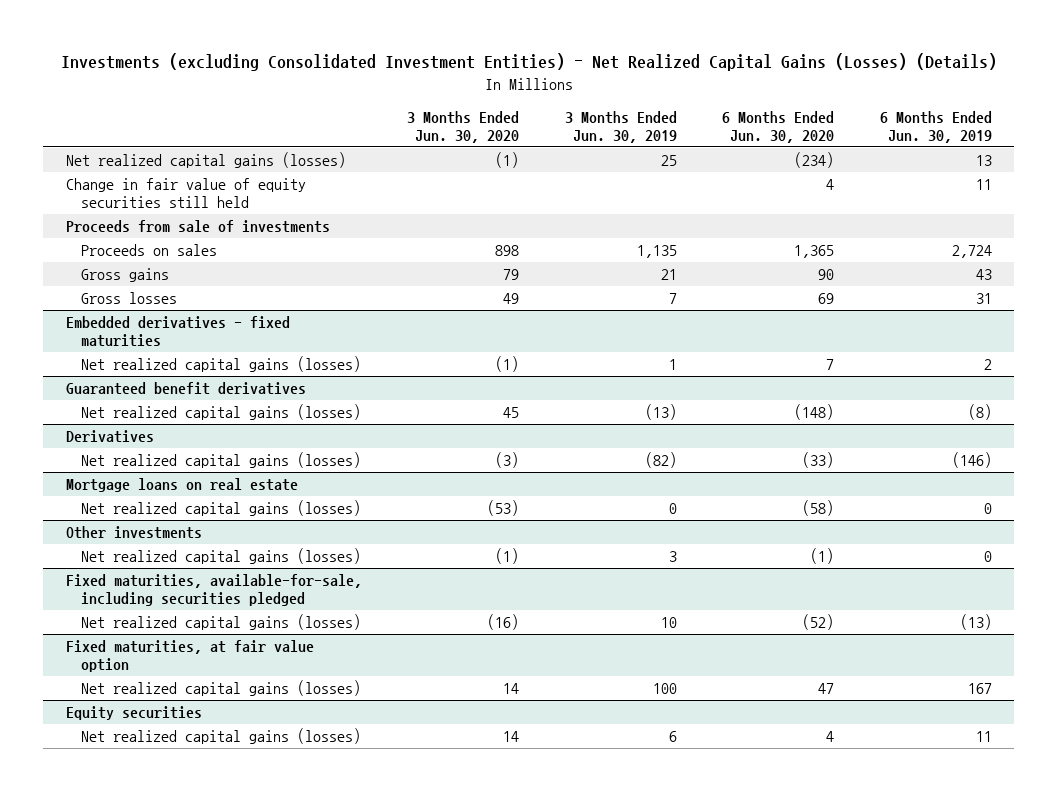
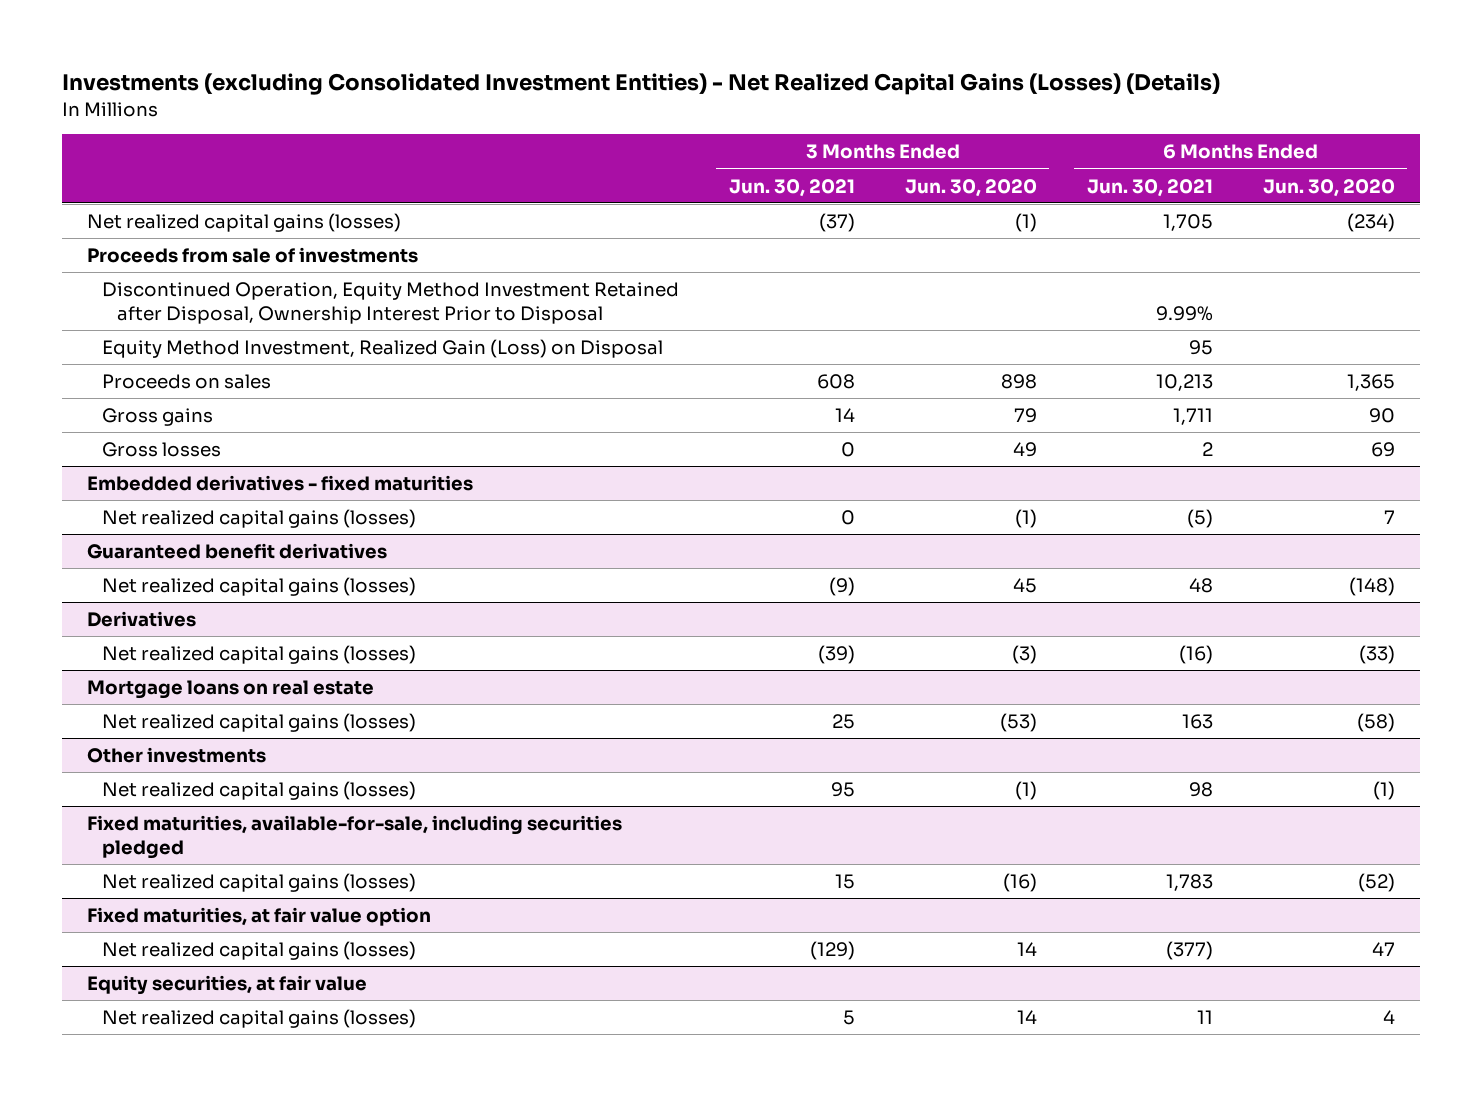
[564,110,677,143] 3 Months Ended Jun. 30, 2019 -> none
[879,110,992,143] 6 Months Ended Jun. 30, 2019 -> none
none -> [728,178,855,197] Jun. 30, 2021
none -> [1086,178,1213,197] Jun. 30, 2021
[65,177,306,209] Change in fair value of equity securities still held -> none
none -> [101,281,679,324] Discontinued Operation, Equity Method Investment Retained after Disposal, Ownership Interest Prior to Disposal
none -> [101,338,663,358] Equity Method Investment, Realized Gain (Loss) on Disposal
[65,705,202,720] Equity securities -> [86,974,367,995] Equity securities, at fair value

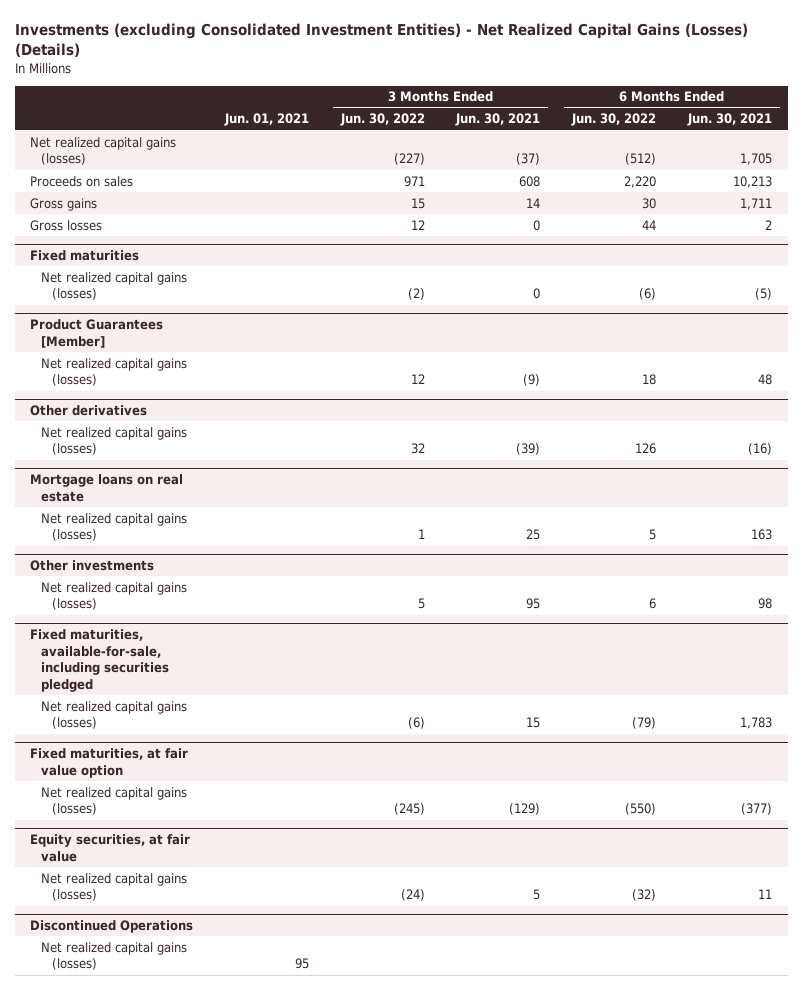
[904,178,1037,197] Jun. 30, 2020 -> none
[1262,178,1395,197] Jun. 30, 2020 -> none
none -> [224,113,310,127] Jun. 01, 2021
none -> [339,113,425,127] Jun. 30, 2022
none -> [571,113,657,127] Jun. 30, 2022
[86,246,418,263] Proceeds from sale of investments -> none
[101,281,679,324] Discontinued Operation, Equity Method Investment Retained after Disposal, Ownership Interest Prior to Disposal -> none
[101,338,663,358] Equity Method Investment, Realized Gain (Loss) on Disposal -> none
[86,474,473,491] Embedded derivatives - fixed maturities -> [30,250,140,262] Fixed maturities
[86,542,387,559] Guaranteed benefit derivatives -> [30,319,164,348] Product Guarantees [Member]
[86,610,196,627] Derivatives -> [30,405,148,417] Other derivatives
none -> [30,920,194,934] Discontinued Operations
none -> [41,941,188,971] Net realized capital gains (losses)

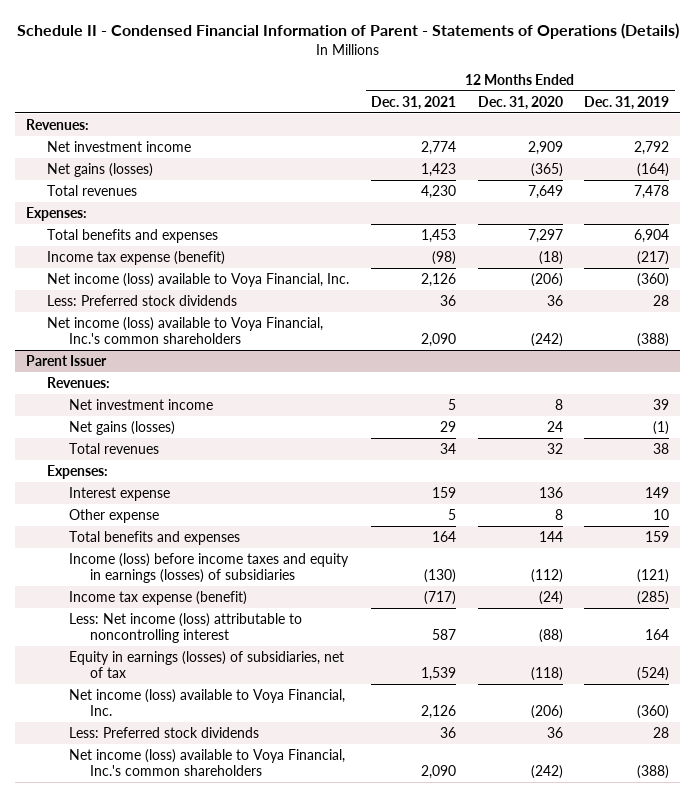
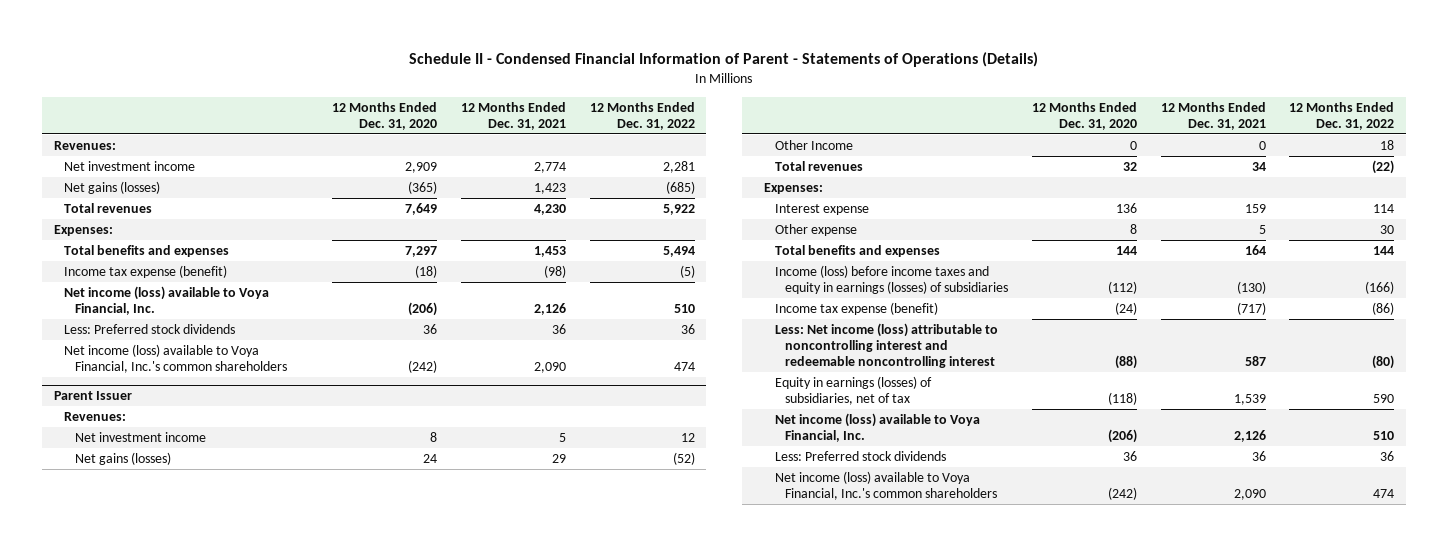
[584,95,670,110] Dec. 31, 2019 -> none
none -> [589,102,695,131] 12 Months Ended Dec. 31, 2022
none -> [774,139,853,150] Other Income
[68,613,302,644] Less: Net income (loss) attributable to noncontrolling interest -> [774,322,998,369] Less: Net income (loss) attributable to noncontrolling interest and redeemable noncontrolling interest

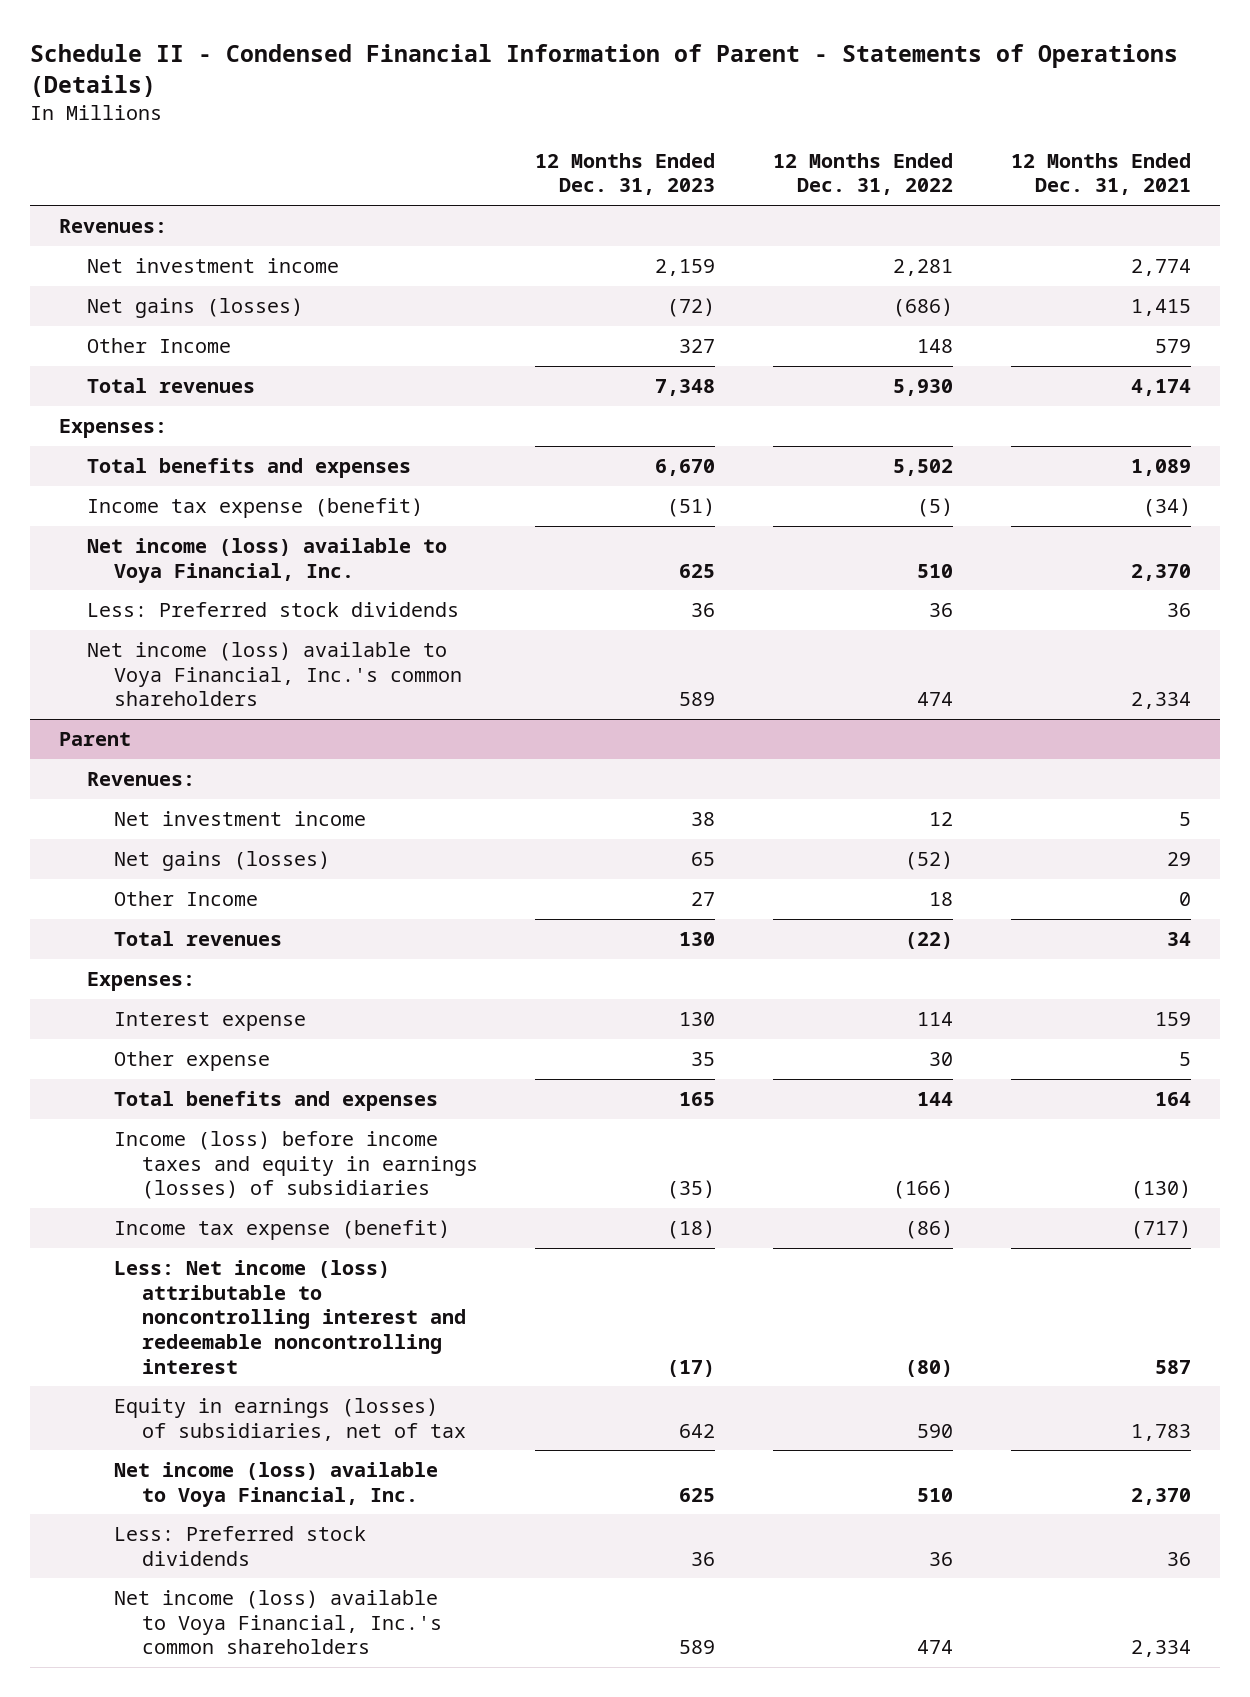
[332,102,438,131] 12 Months Ended Dec. 31, 2020 -> none
none -> [535,152,716,196] 12 Months Ended Dec. 31, 2023
[533,182,566,194] 1,423 -> [1131,299,1192,317] 1,415
[665,180,695,194] (685) -> [893,298,954,318] (686)
none -> [86,338,231,354] Other Income
[533,203,566,215] 4,230 -> [1131,379,1192,397] 4,174
[662,203,695,215] 5,922 -> [893,379,954,397] 5,930
[533,245,566,257] 1,453 -> [1131,459,1192,477] 1,089
[662,245,695,257] 5,494 -> [893,459,954,477] 5,502
[543,264,566,278] (98) -> [1143,498,1192,518] (34)
[533,303,566,316] 2,126 -> [1131,563,1192,581] 2,370
[533,362,566,374] 2,090 -> [1131,692,1192,710] 2,334
[53,391,132,401] Parent Issuer -> [59,732,132,747] Parent
[1233,394,1266,406] 1,539 -> [1131,1423,1192,1441] 1,783
[1233,430,1266,443] 2,126 -> [1131,1487,1192,1505] 2,370
[1233,489,1266,501] 2,090 -> [1131,1640,1192,1658] 2,334

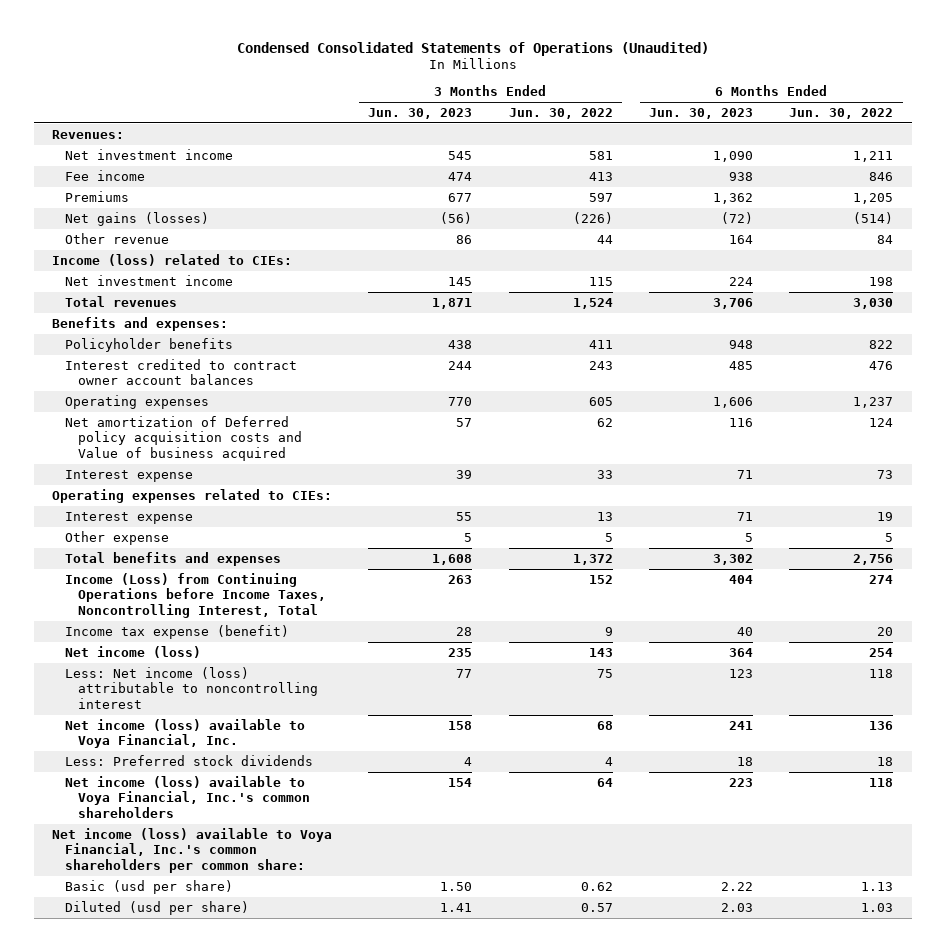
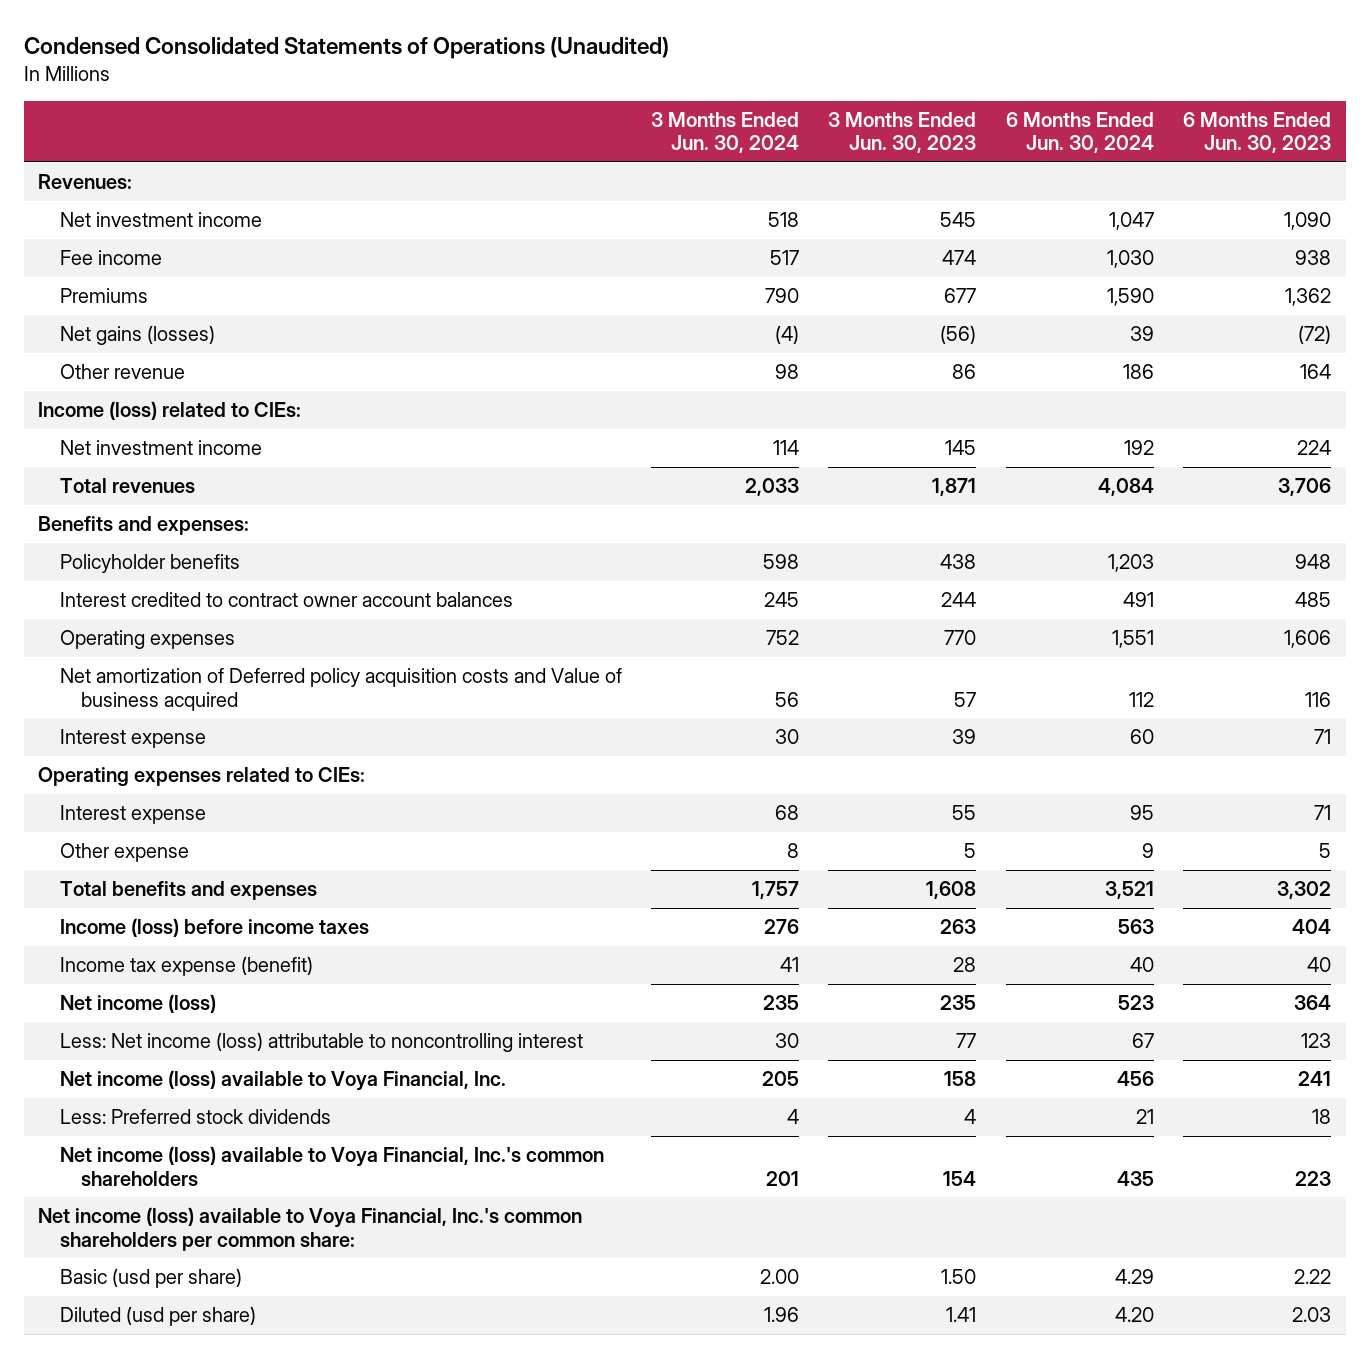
[508,108,613,120] Jun. 30, 2022 -> none
[789,108,894,120] Jun. 30, 2022 -> none
none -> [650,111,799,154] 3 Months Ended Jun. 30, 2024
none -> [1005,111,1154,154] 6 Months Ended Jun. 30, 2024
[65,572,327,618] Income (Loss) from Continuing Operations before Income Taxes, Noncontrolling Interest, Total -> [59,918,369,938] Income (loss) before income taxes

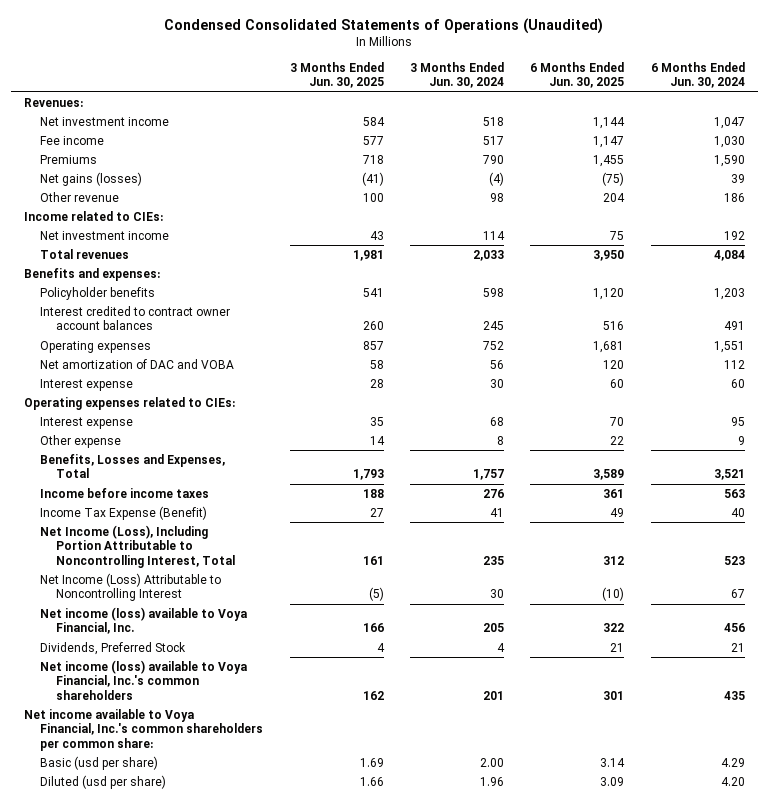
[828,111,977,154] 3 Months Ended Jun. 30, 2023 -> none
[1183,111,1332,154] 6 Months Ended Jun. 30, 2023 -> none
none -> [289,61,384,89] 3 Months Ended Jun. 30, 2025
none -> [530,61,625,89] 6 Months Ended Jun. 30, 2025
[38,401,302,421] Income (loss) related to CIEs: -> [24,210,164,221] Income related to CIEs:
[59,668,622,711] Net amortization of Deferred policy acquisition costs and Value of business acquired -> [40,358,235,369] Net amortization of DAC and VOBA
[59,881,317,901] Total benefits and expenses -> [40,453,226,479] Benefits, Losses and Expenses, Total
[59,918,369,938] Income (loss) before income taxes -> [40,487,210,498] Income before income taxes
[59,956,313,977] Income tax expense (benefit) -> [40,505,208,520] Income Tax Expense (Benefit)
[59,994,216,1014] Net income (loss) -> [40,524,236,568] Net Income (Loss), Including Portion Attributable to Noncontrolling Interest, Total
[59,1032,583,1053] Less: Net income (loss) attributable to noncontrolling interest -> [40,572,222,602] Net Income (Loss) Attributable to Noncontrolling Interest
[59,1109,331,1125] Less: Preferred stock dividends -> [40,641,187,655] Dividends, Preferred Stock
[38,1207,583,1251] Net income (loss) available to Voya Financial, Inc.'s common shareholders per common share: -> [24,708,264,751] Net income available to Voya Financial, Inc.'s common shareholders per common share:

